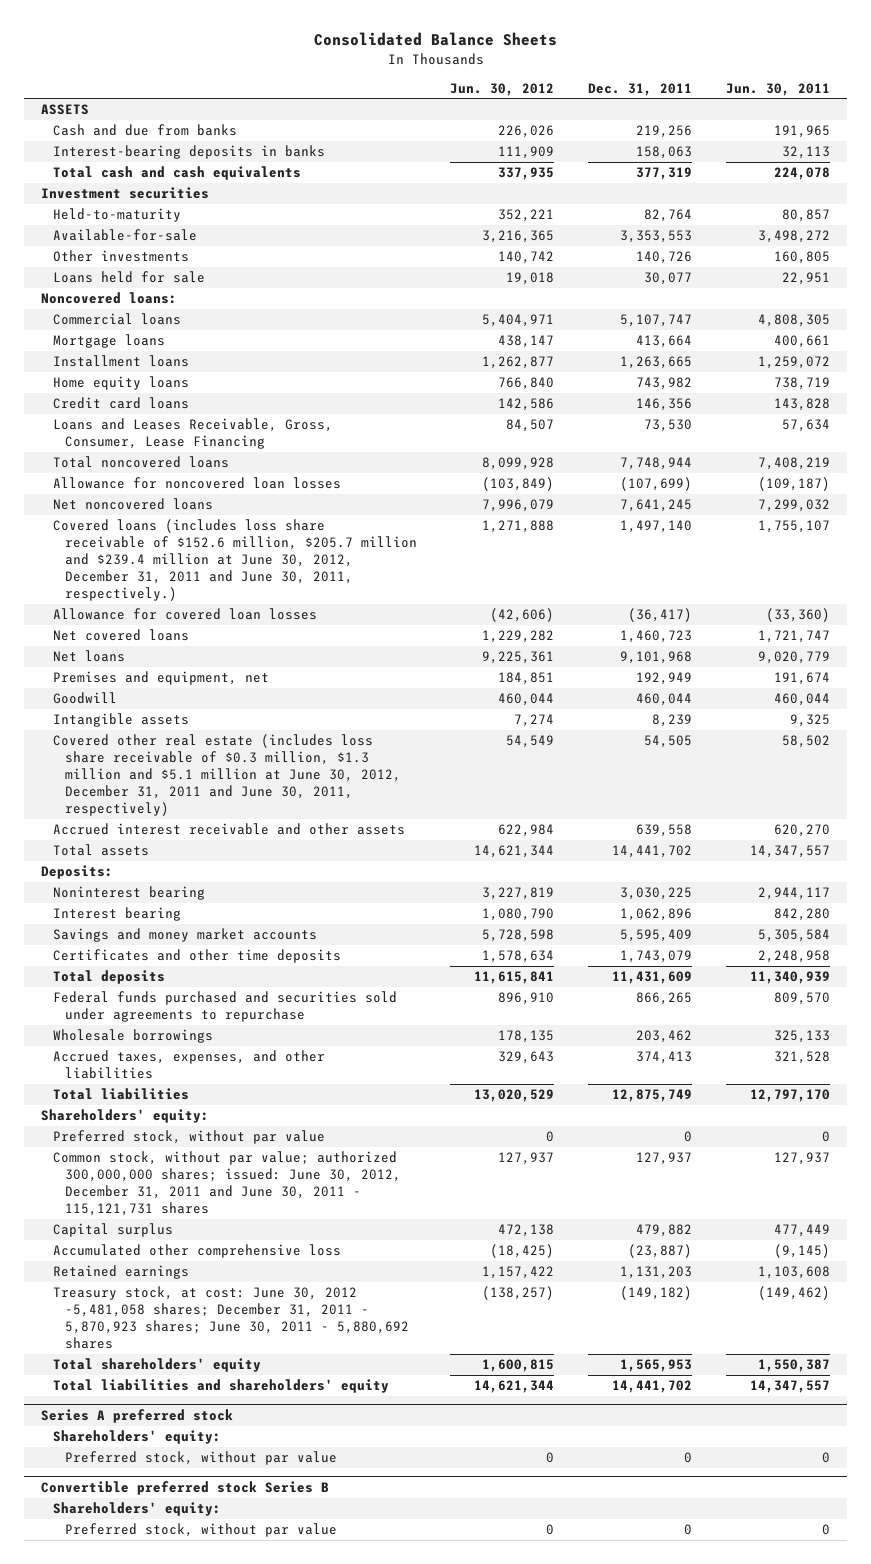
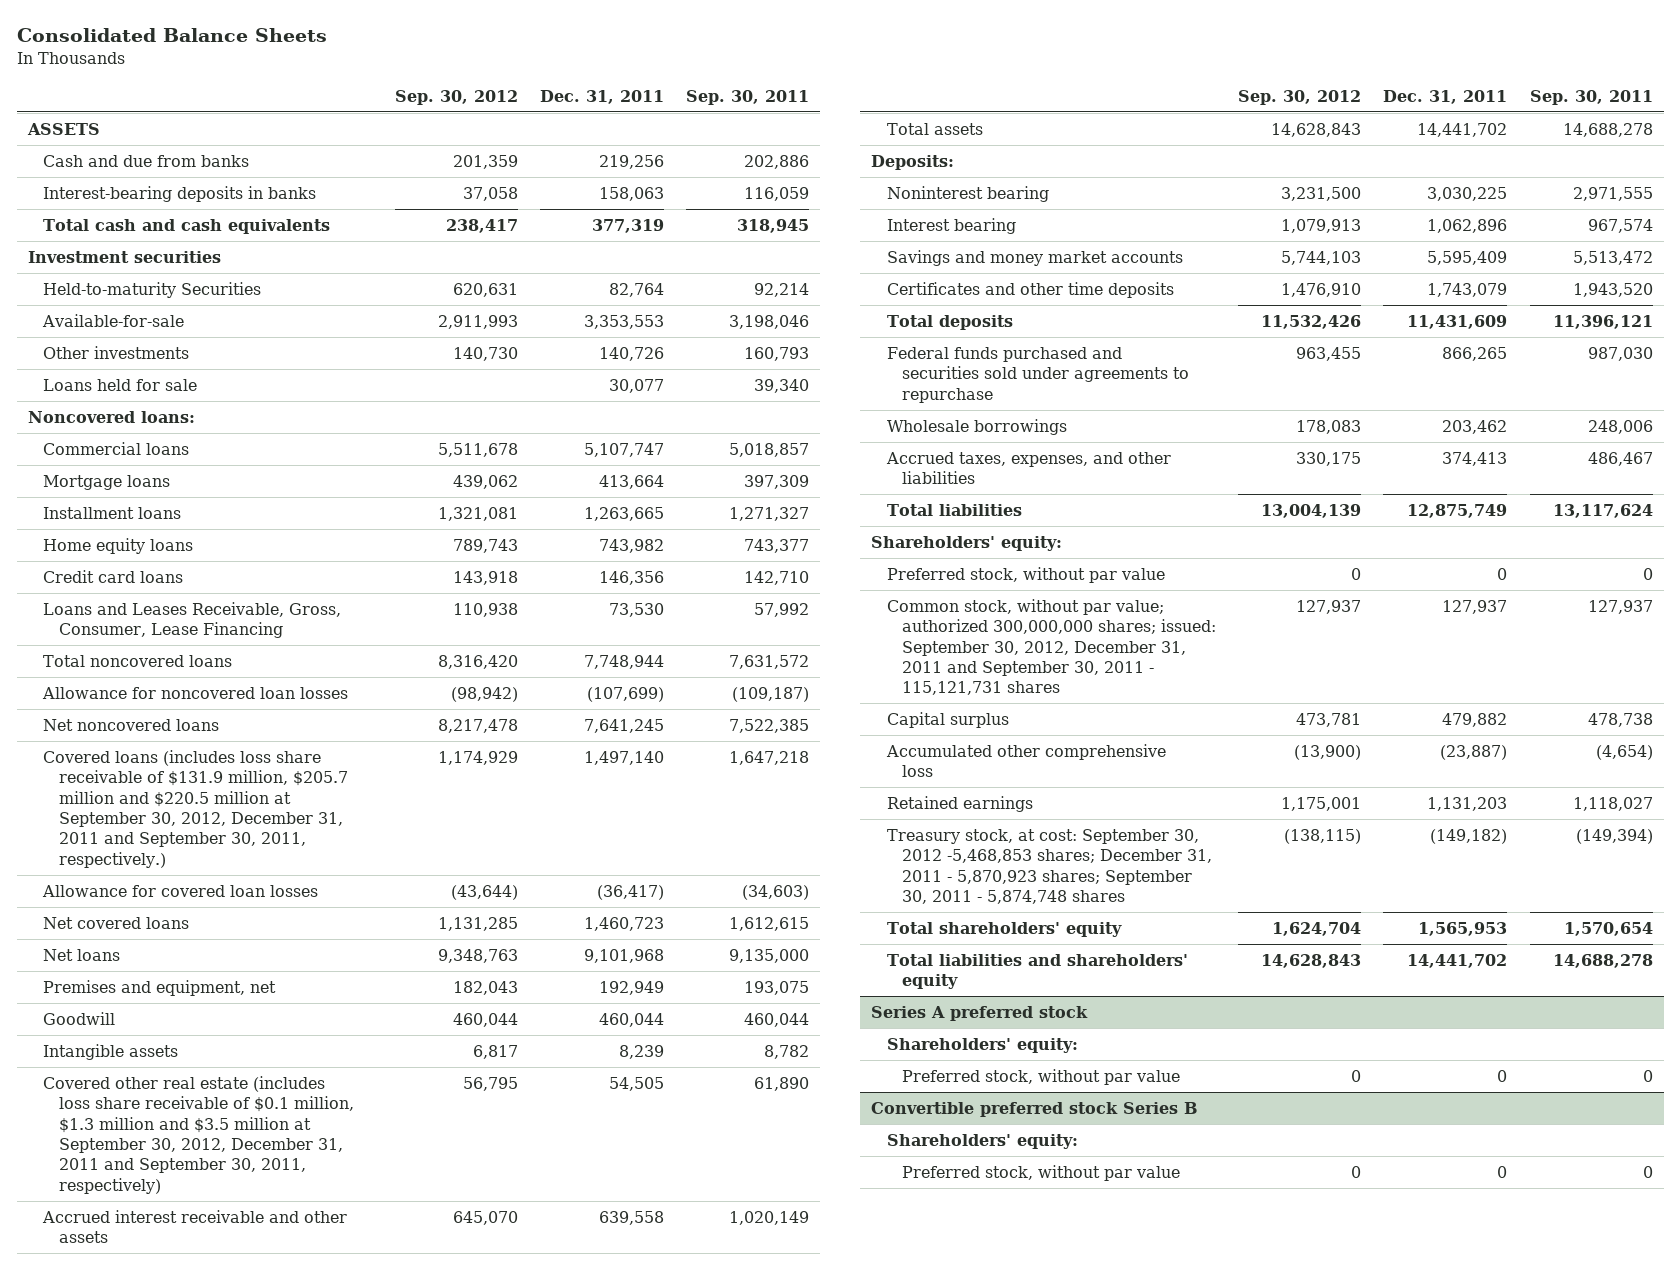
[450,82,555,96] Jun. 30, 2012 -> none
[726,82,831,96] Jun. 30, 2011 -> none
none -> [394,89,518,105] Sep. 30, 2012
none -> [686,89,810,105] Sep. 30, 2011
[52,208,181,223] Held-to-maturity -> [43,281,262,298] Held-to-maturity Securities
[52,519,417,602] Covered loans (includes loss share receivable of $152.6 million, $205.7 million and $239.4 million at June 30, 2012, December 31, 2011 and June 30, 2011, respectively.) -> [43,749,348,868] Covered loans (includes loss share receivable of $131.9 million, $205.7 million and $220.5 million at September 30, 2012, December 31, 2011 and September 30, 2011, respectively.)
[52,734,401,817] Covered other real estate (includes loss share receivable of $0.3 million, $1.3 million and $5.1 million at June 30, 2012, December 31, 2011 and June 30, 2011, respectively) -> [43,1075,354,1194] Covered other real estate (includes loss share receivable of $0.1 million, $1.3 million and $3.5 million at September 30, 2012, December 31, 2011 and September 30, 2011, respectively)
[52,1151,401,1217] Common stock, without par value; authorized 300,000,000 shares; issued: June 30, 2012, December 31, 2011 and June 30, 2011 - 115,121,731 shares -> [886,598,1217,696] Common stock, without par value; authorized 300,000,000 shares; issued: September 30, 2012, December 31, 2011 and September 30, 2011 - 115,121,731 shares
[52,1286,409,1350] Treasury stock, at cost: June 30, 2012 -5,481,058 shares; December 31, 2011 - 5,870,923 shares; June 30, 2011 - 5,880,692 shares -> [886,828,1213,904] Treasury stock, at cost: September 30, 2012 -5,468,853 shares; December 31, 2011 - 5,870,923 shares; September 30, 2011 - 5,874,748 shares

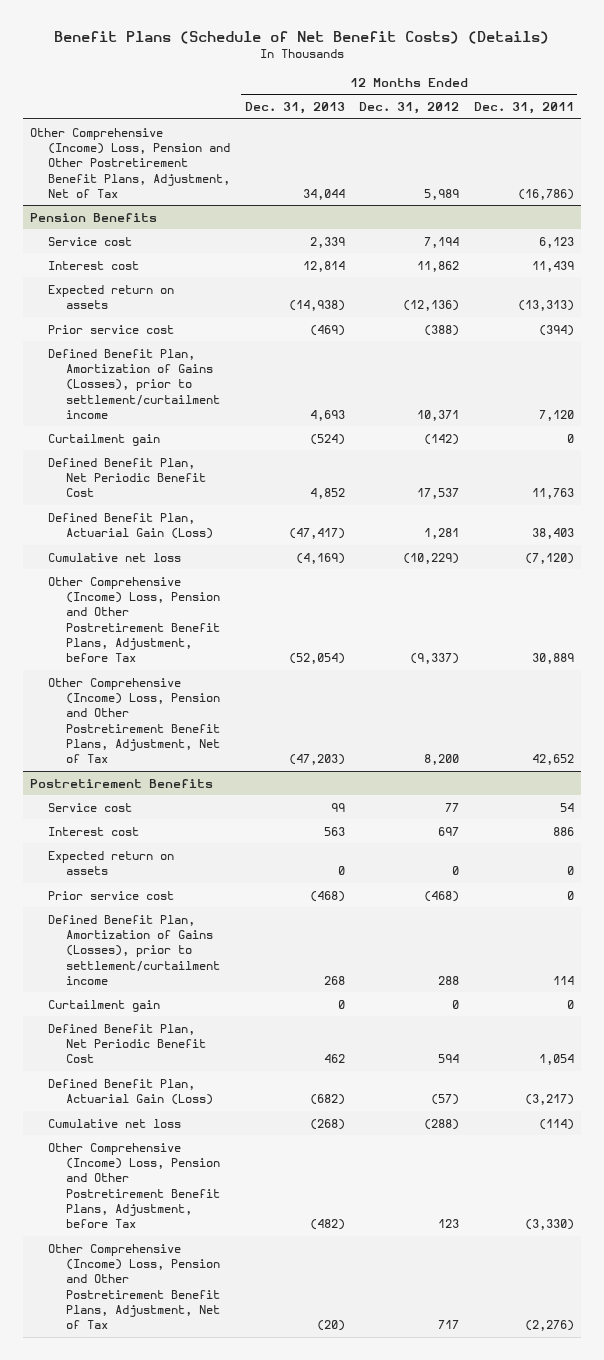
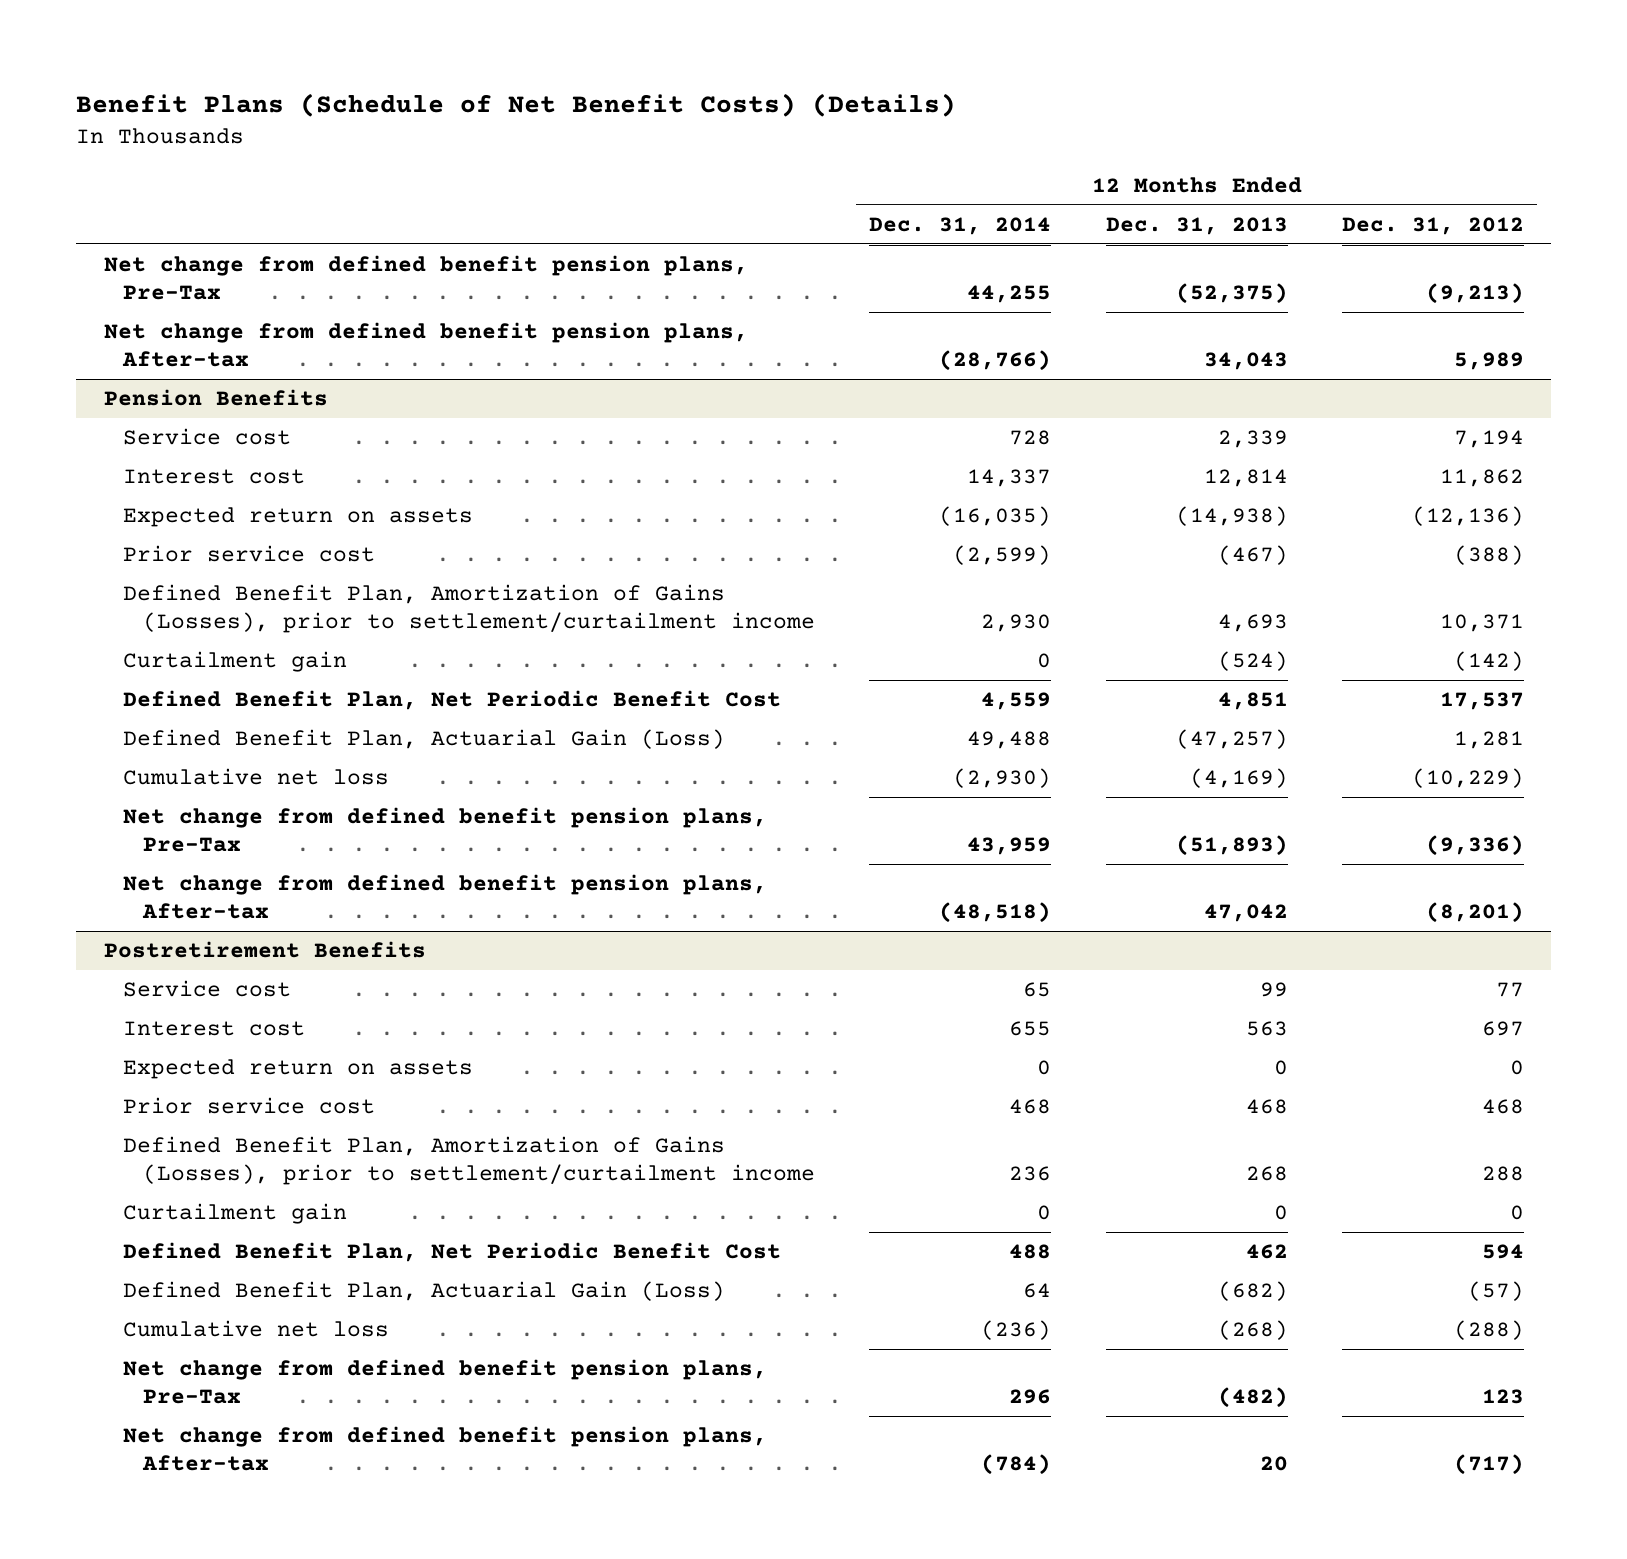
[473,102,574,115] Dec. 31, 2011 -> none
none -> [869,216,1052,235] Dec. 31, 2014
none -> [103,255,748,301] Net change from defined benefit pension plans, Pre-Tax
[30,127,231,198] Other Comprehensive (Income) Loss, Pension and Other Postretirement Benefit Plans, Adjustment, Net of Tax -> [103,322,748,368] Net change from defined benefit pension plans, After-tax
[302,188,345,200] 34,044 -> [1203,352,1288,371] 34,043
[309,324,345,336] (469) -> [1217,545,1288,566] (467)
[309,488,345,500] 4,852 -> [1217,692,1288,711] 4,851
[288,528,345,540] (47,417) -> [1175,729,1288,750] (47,257)
[48,576,221,663] Other Comprehensive (Income) Loss, Pension and Other Postretirement Benefit Plans, Adjustment, before Tax -> [123,807,768,853] Net change from defined benefit pension plans, Pre-Tax
[288,653,345,665] (52,054) -> [1175,835,1288,857] (51,893)
[410,653,460,665] (9,337) -> [1425,835,1524,857] (9,336)
[48,677,221,764] Other Comprehensive (Income) Loss, Pension and Other Postretirement Benefit Plans, Adjustment, Net of Tax -> [123,874,768,920] Net change from defined benefit pension plans, After-tax
[288,754,345,766] (47,203) -> [1203,904,1288,923] 47,042
[424,754,460,766] 8,200 -> [1425,902,1524,924] (8,201)
[309,890,345,902] (468) -> [1245,1099,1288,1115] 468
[424,890,460,902] (468) -> [1481,1099,1524,1115] 468
[48,1142,221,1229] Other Comprehensive (Income) Loss, Pension and Other Postretirement Benefit Plans, Adjustment, before Tax -> [123,1359,768,1405] Net change from defined benefit pension plans, Pre-Tax
[48,1243,221,1330] Other Comprehensive (Income) Loss, Pension and Other Postretirement Benefit Plans, Adjustment, Net of Tax -> [123,1426,768,1472] Net change from defined benefit pension plans, After-tax
[316,1320,345,1332] (20) -> [1259,1456,1288,1472] 20
[438,1320,460,1330] 717 -> [1453,1454,1524,1476] (717)

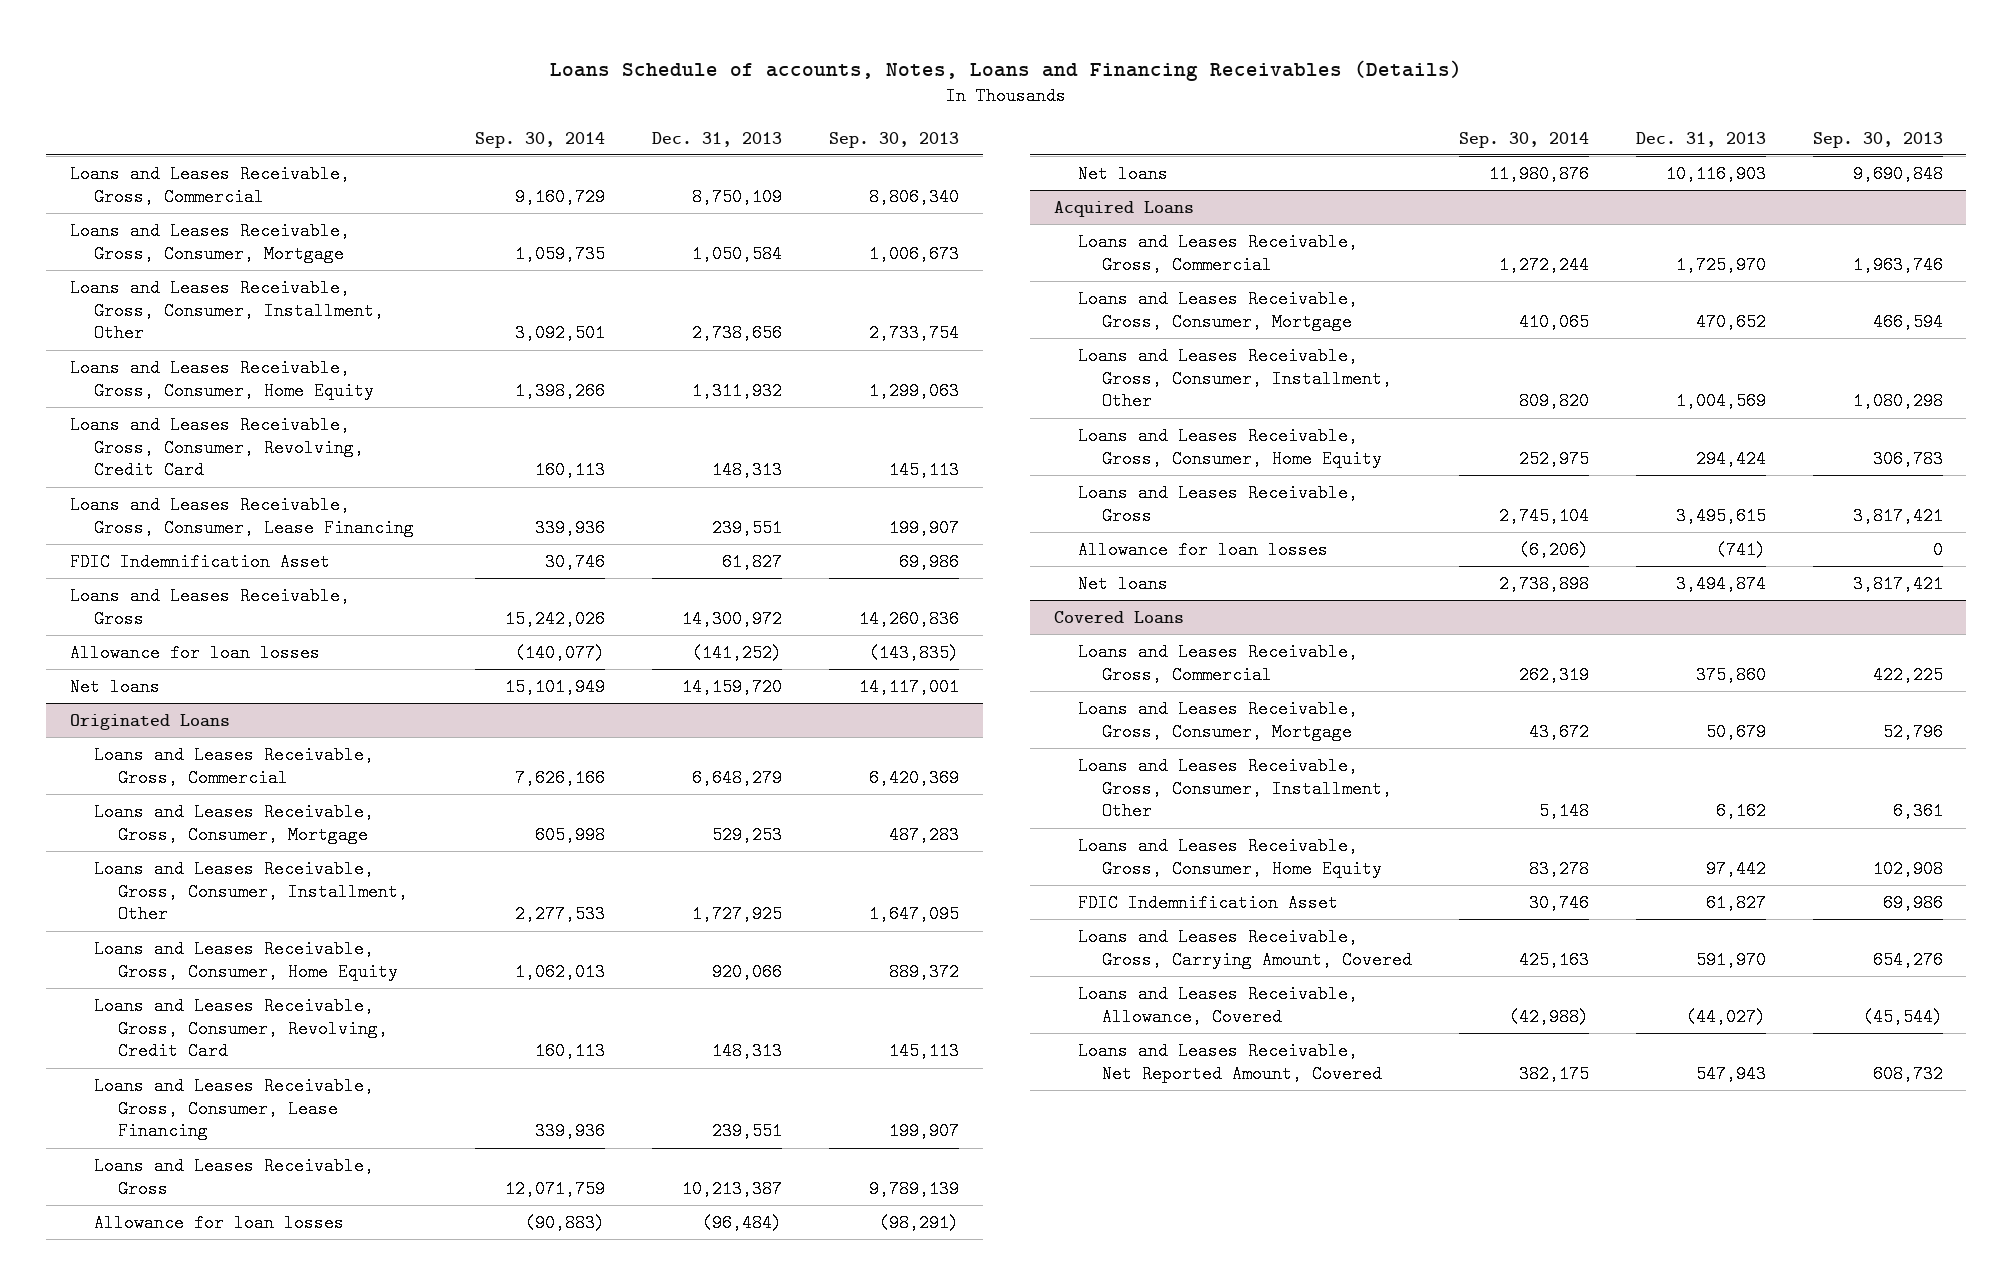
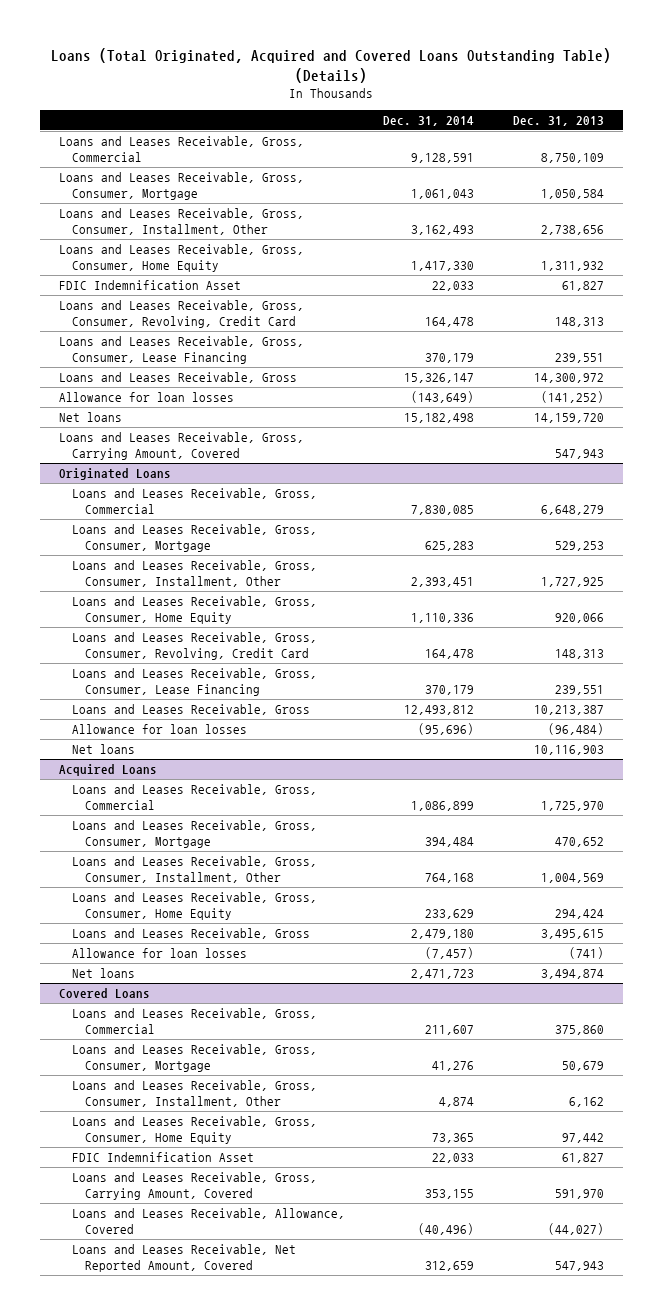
[550,59,1463,81] Loans Schedule of accounts, Notes, Loans and Financing Receivables (Details) -> [51,47,612,83] Loans (Total Originated, Acquired and Covered Loans Outstanding Table) (Details)
[475,131,606,148] Sep. 30, 2014 -> none
[829,131,960,148] Sep. 30, 2013 -> none
none -> [383,115,475,126] Dec. 31, 2014
[69,553,330,572] FDIC Indemnification Asset -> [58,280,241,291] FDIC Indemnification Asset
none -> [58,432,304,460] Loans and Leases Receivable, Gross, Carrying Amount, Covered

